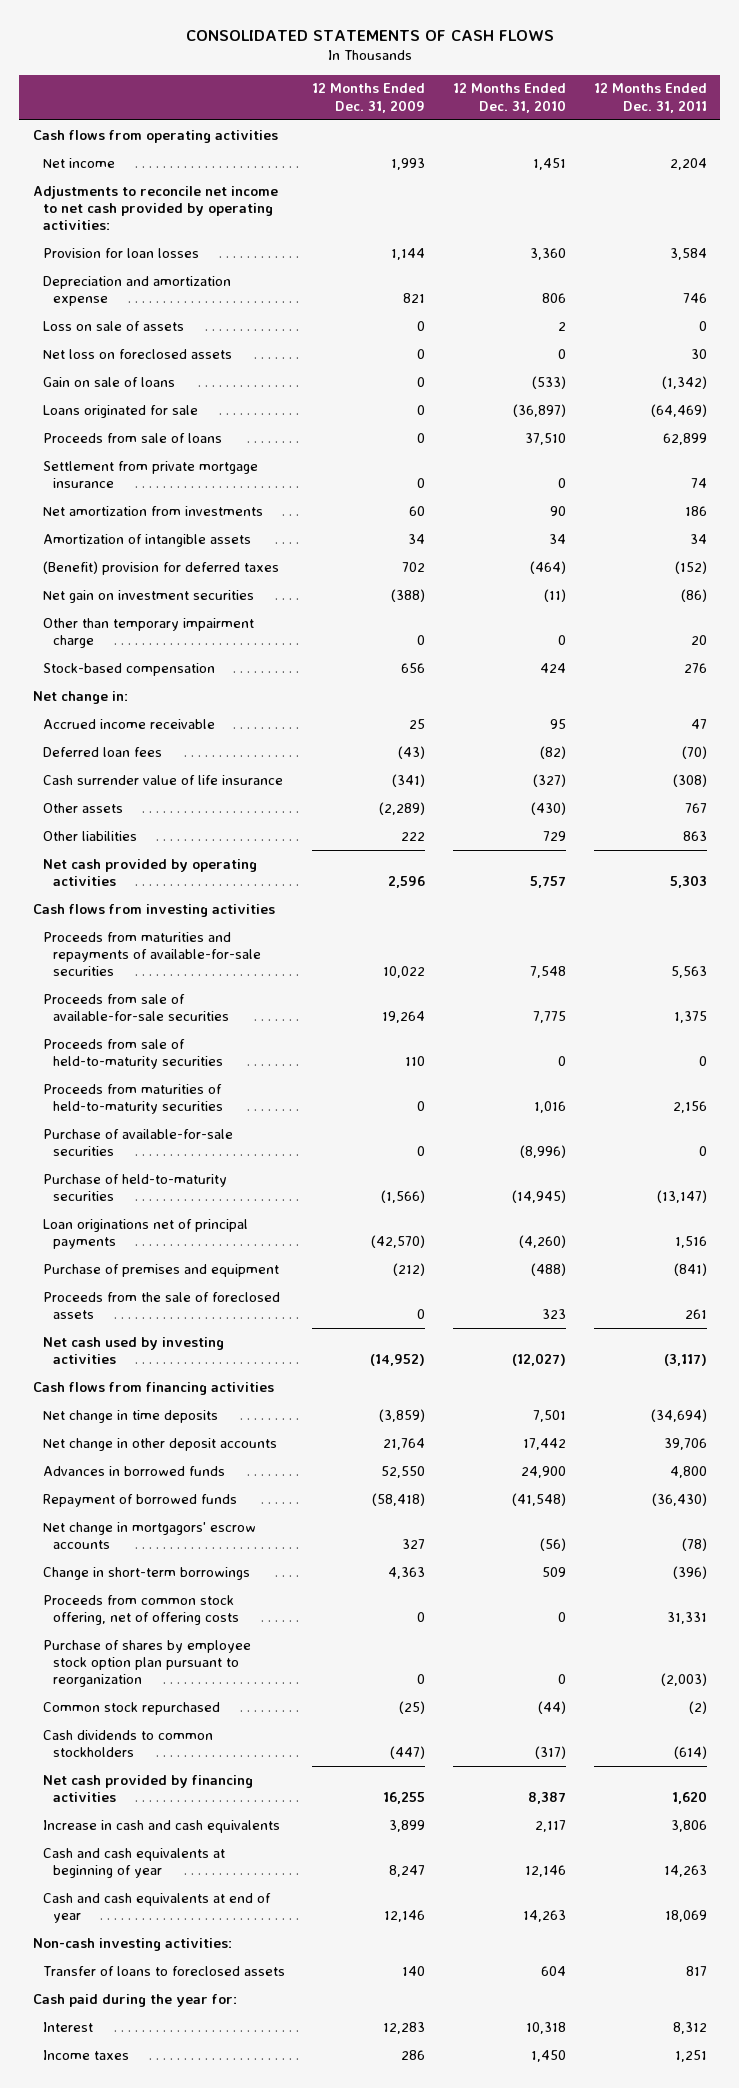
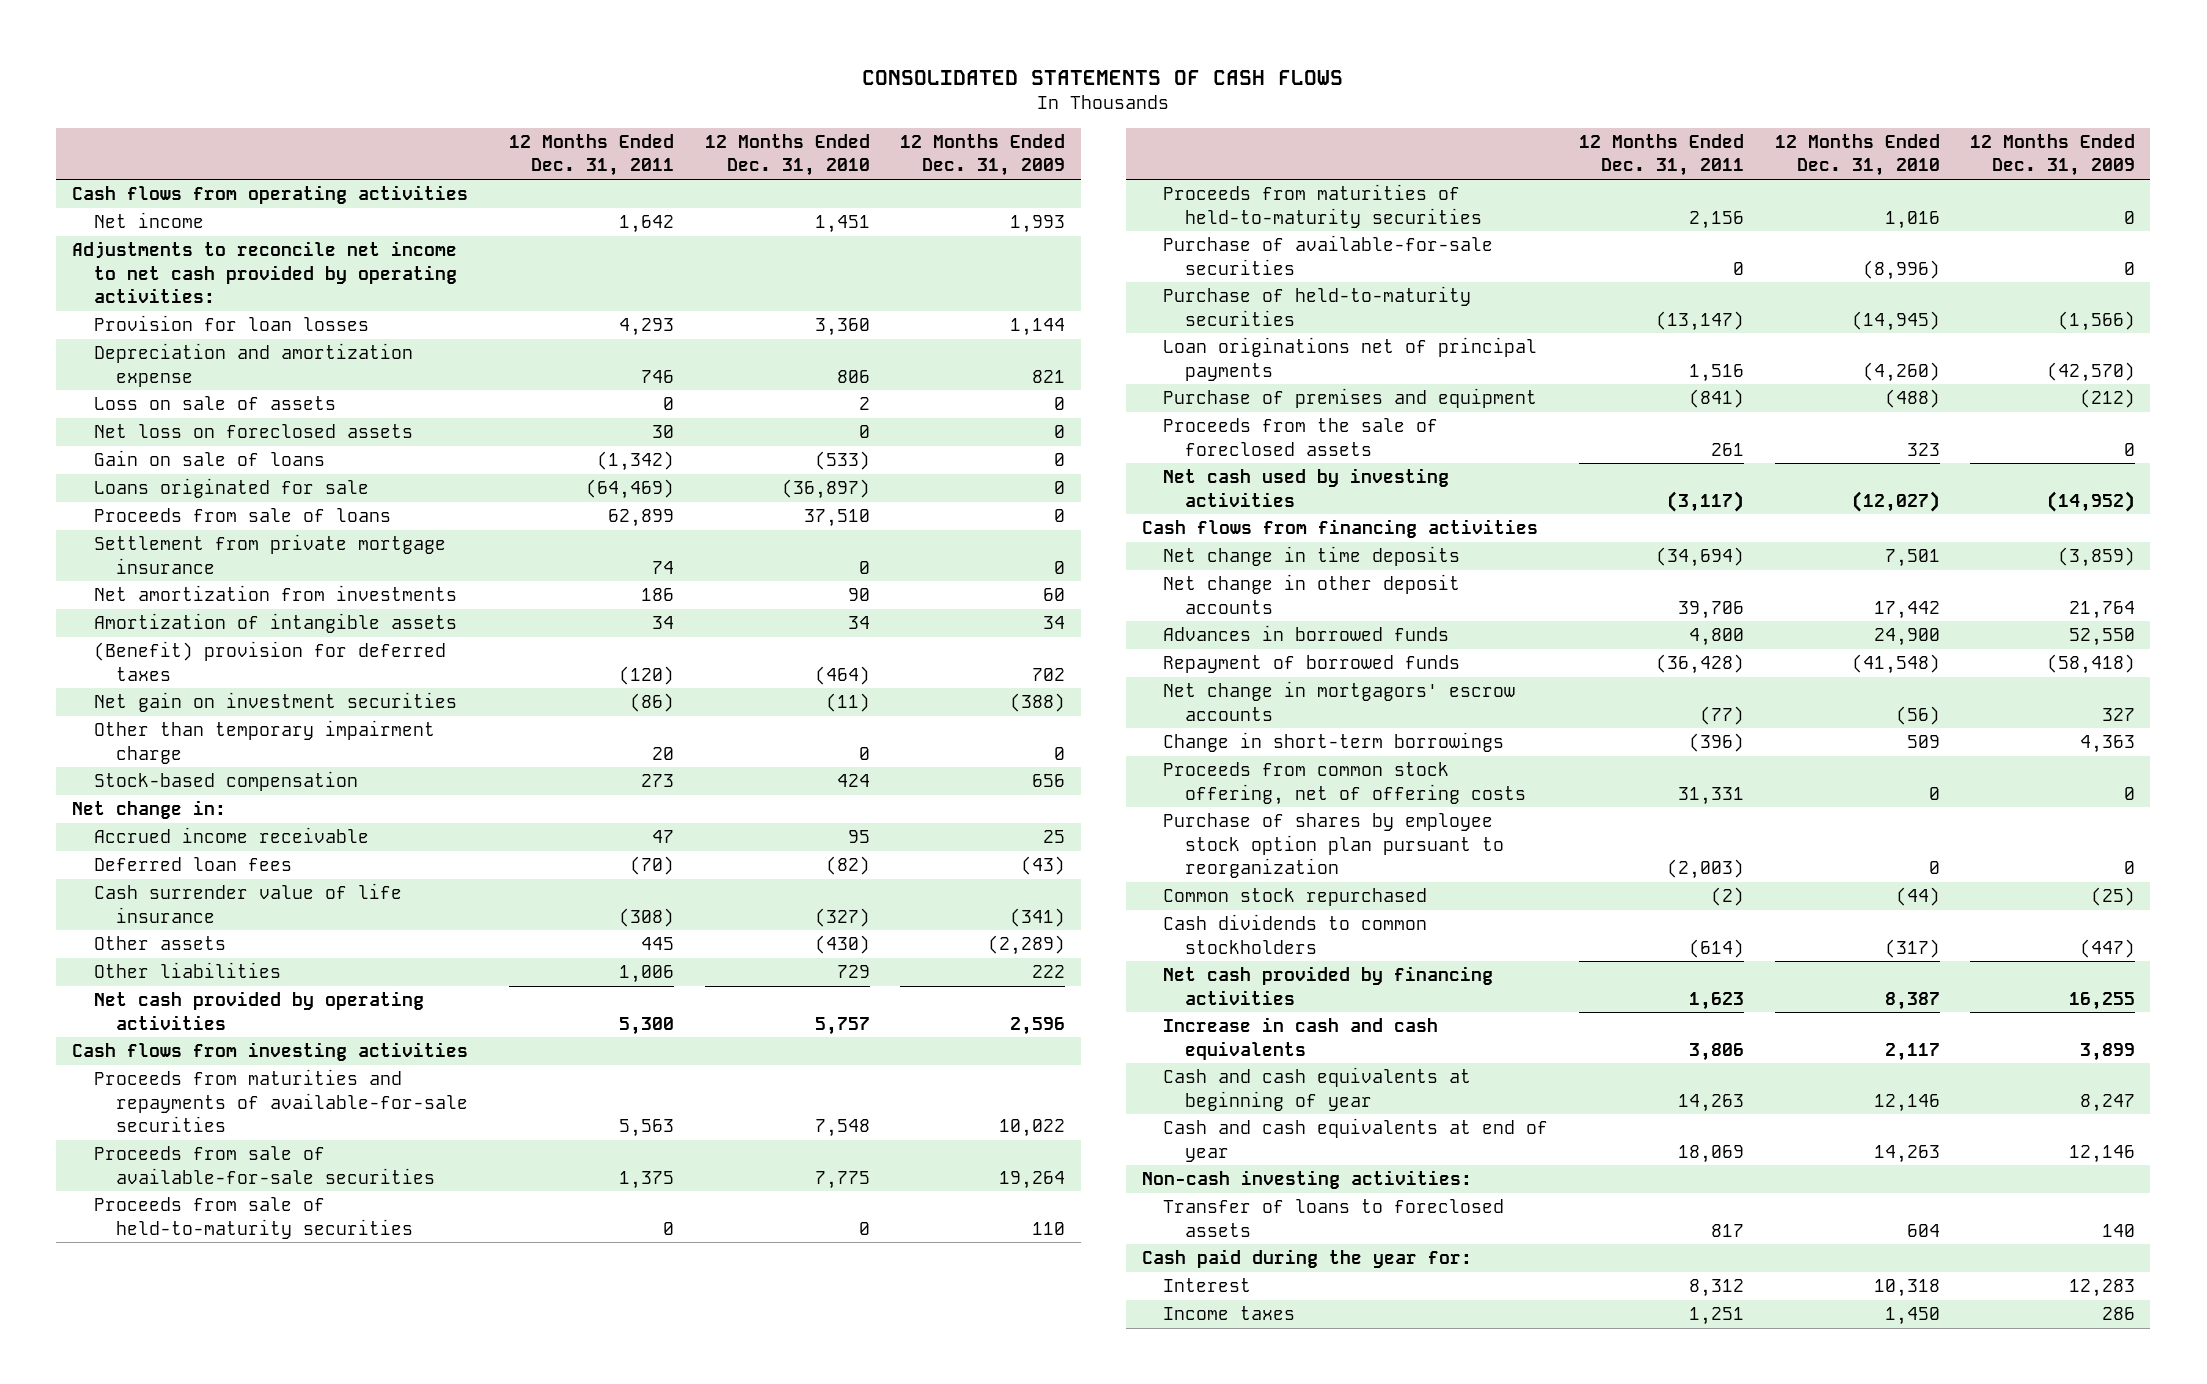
[669,157,707,170] 2,204 -> [619,215,675,234] 1,642
[669,247,707,260] 3,584 -> [619,318,675,337] 4,293
[674,560,707,574] (152) -> [619,665,675,685] (120)
[683,662,707,673] 276 -> [641,774,675,788] 273
[684,802,707,813] 767 -> [641,937,675,951] 445
[682,830,707,841] 863 -> [619,965,675,984] 1,006
[669,875,707,889] 5,303 -> [619,1016,675,1035] 5,300
[651,1492,707,1506] (36,430) -> [1656,654,1745,675] (36,428)
[681,1538,707,1552] (78) -> [1700,705,1745,725] (77)
[671,1791,707,1805] 1,620 -> [1689,991,1745,1010] 1,623

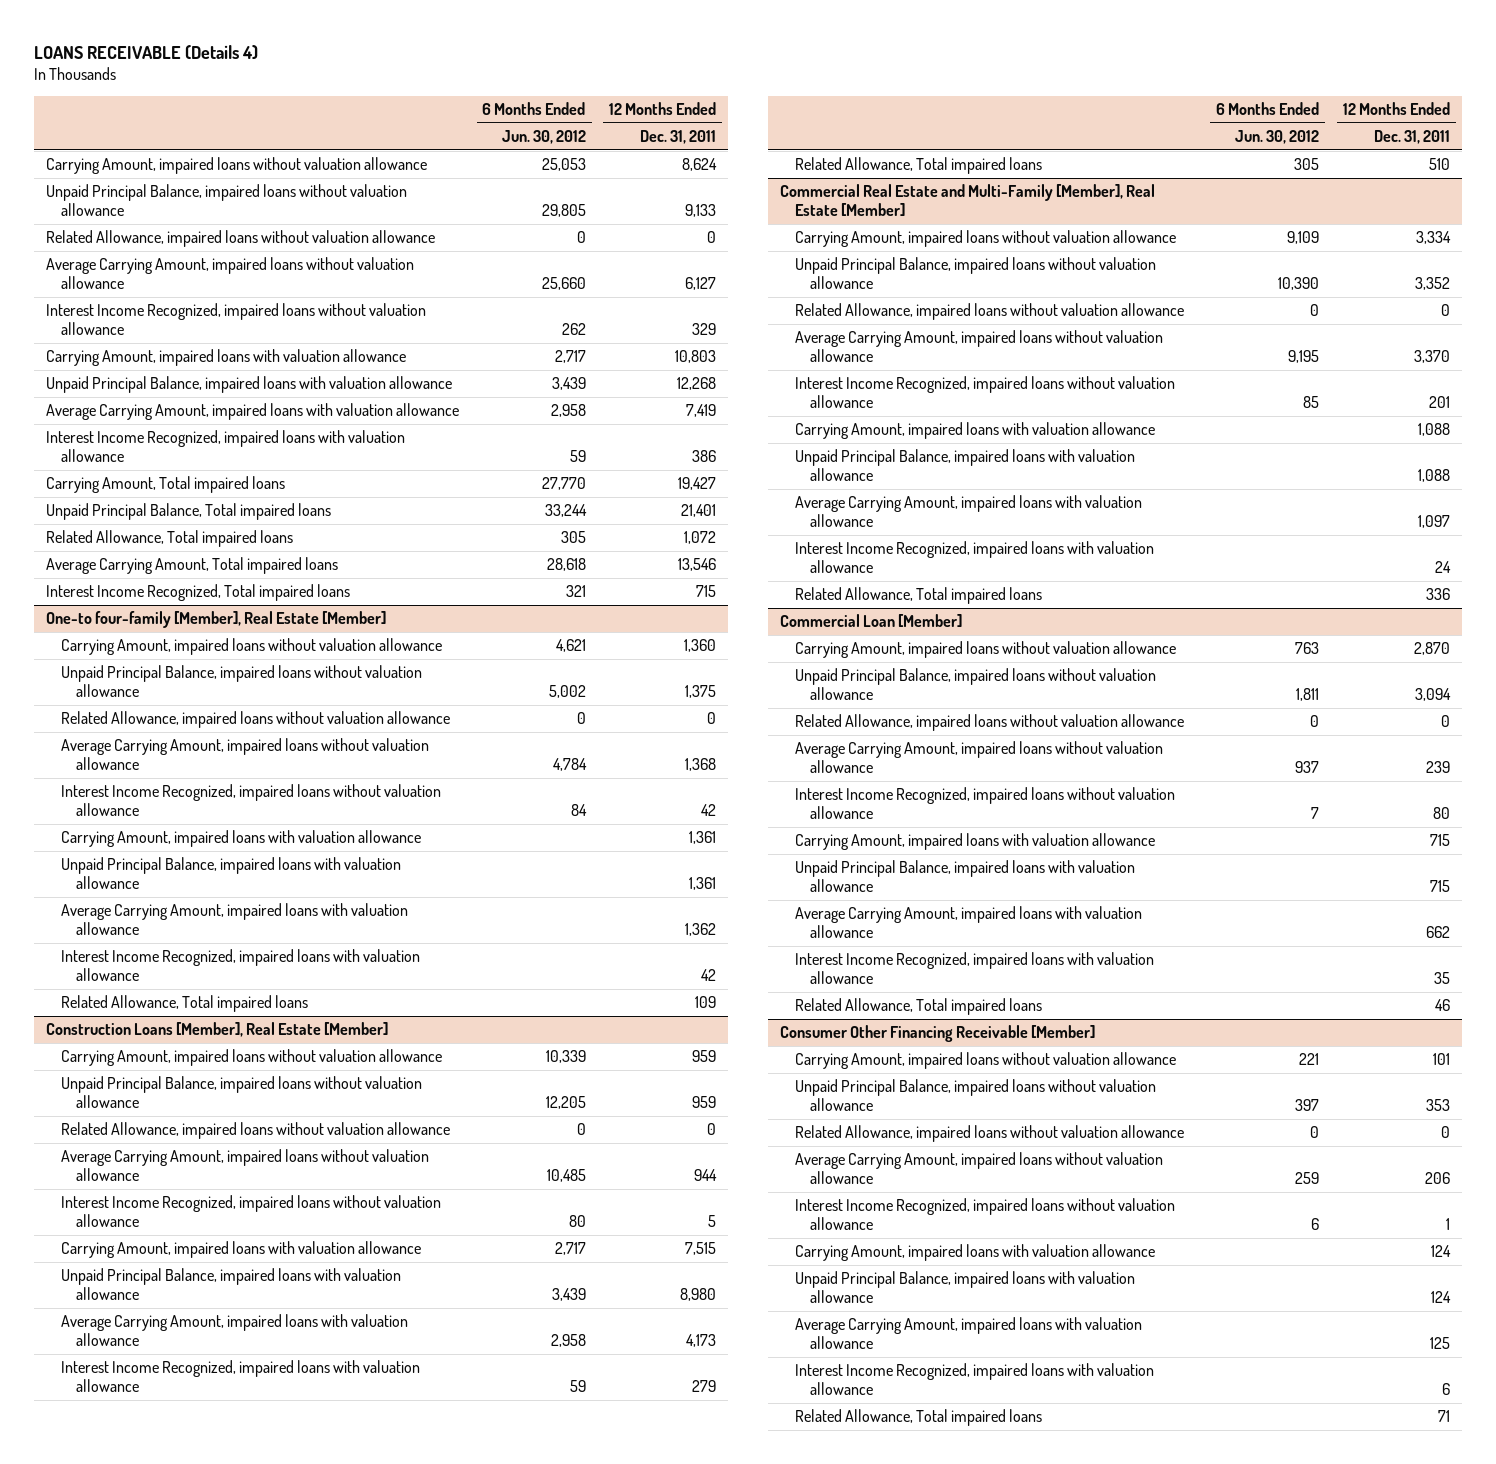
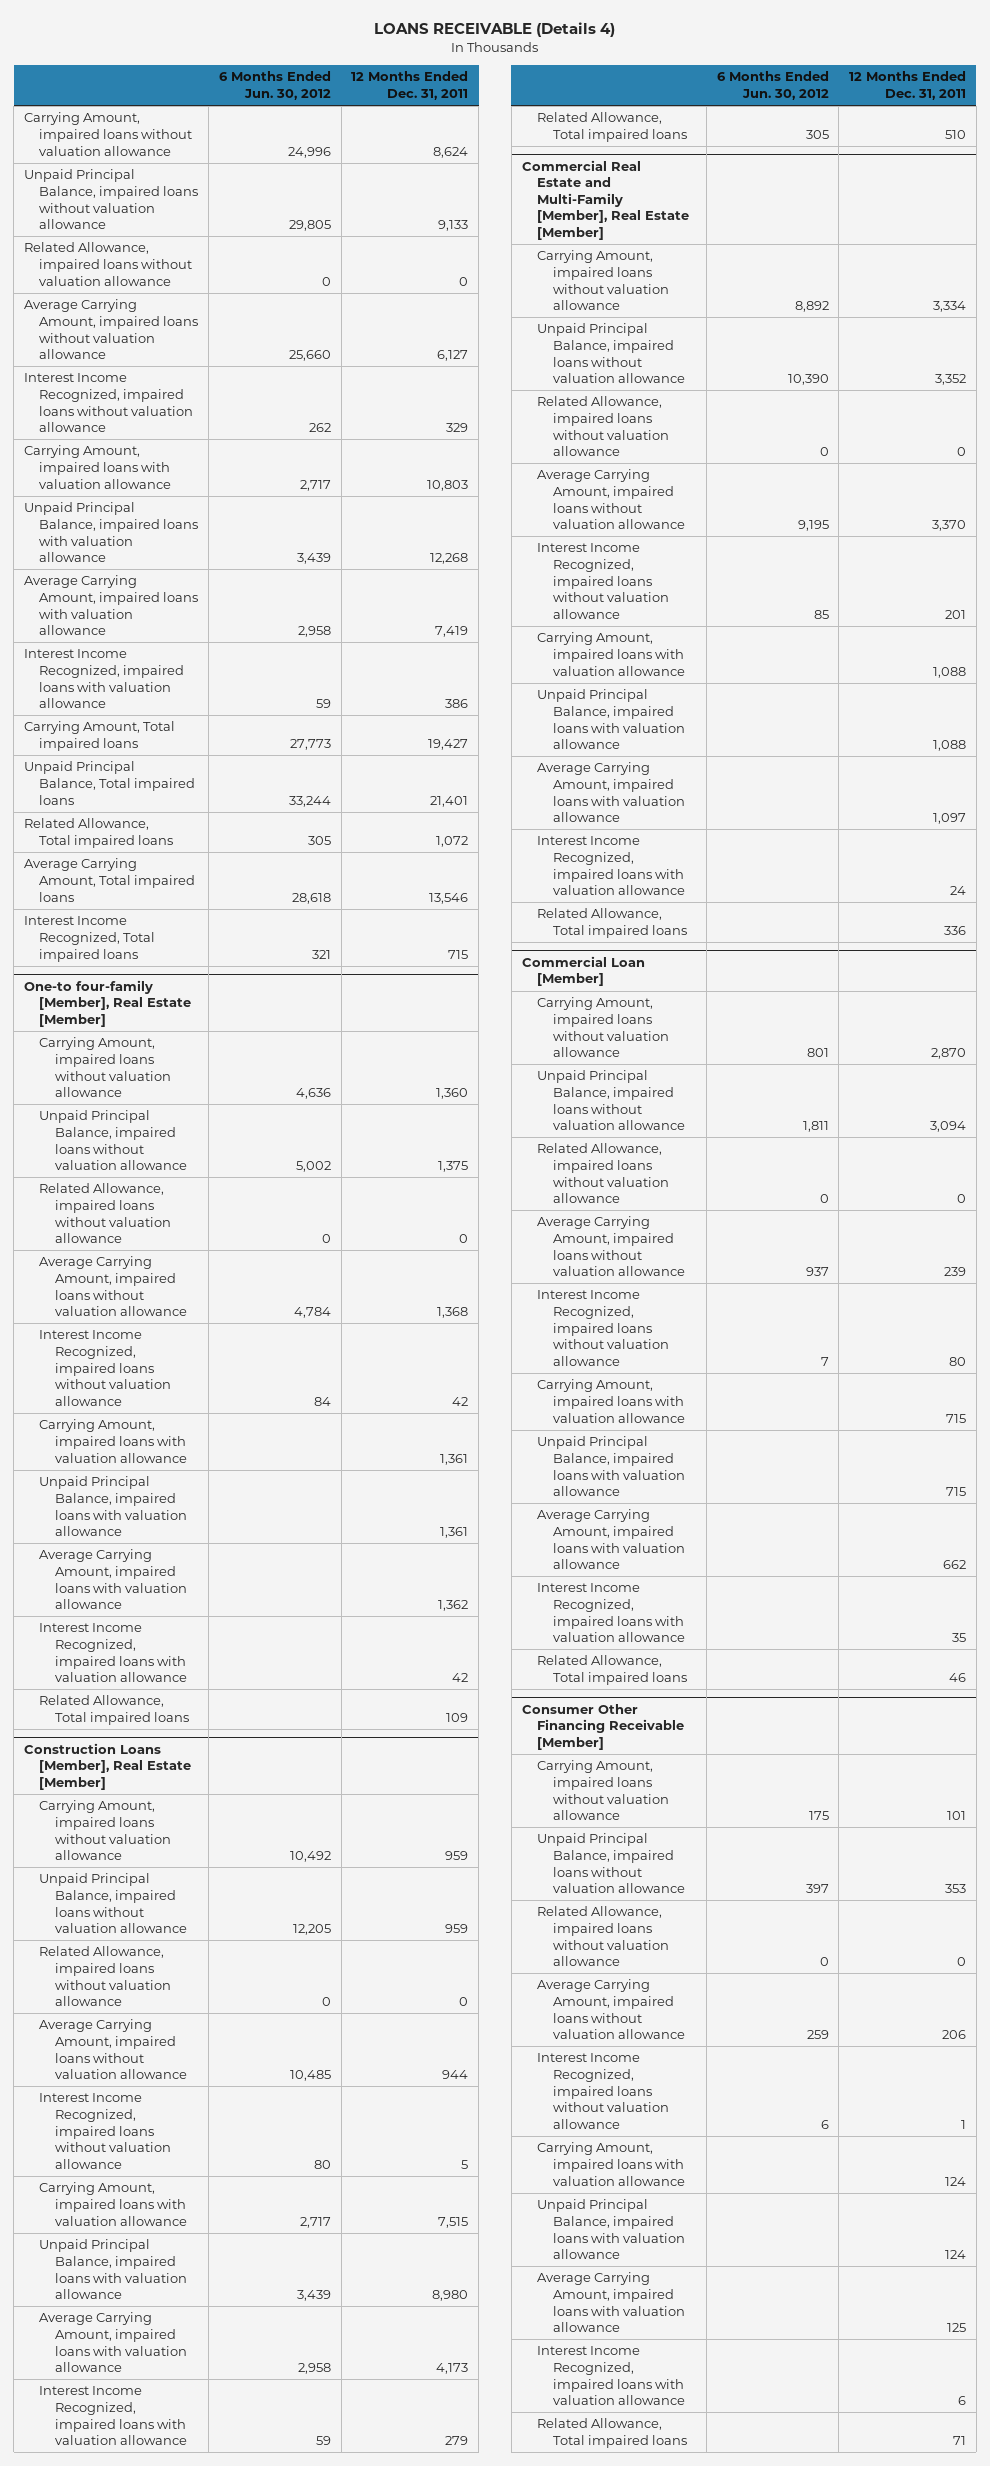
[541,158,586,172] 25,053 -> [287,146,331,158] 24,996
[541,477,586,491] 27,770 -> [289,739,331,751] 27,773
[555,639,586,653] 4,621 -> [295,1088,331,1100] 4,636
[545,1050,586,1064] 10,339 -> [289,1851,331,1863] 10,492
[1287,231,1320,245] 9,109 -> [794,301,829,313] 8,892
[1295,642,1320,655] 763 -> [806,1048,829,1058] 801
[1299,1053,1320,1066] 221 -> [808,1811,829,1821] 175

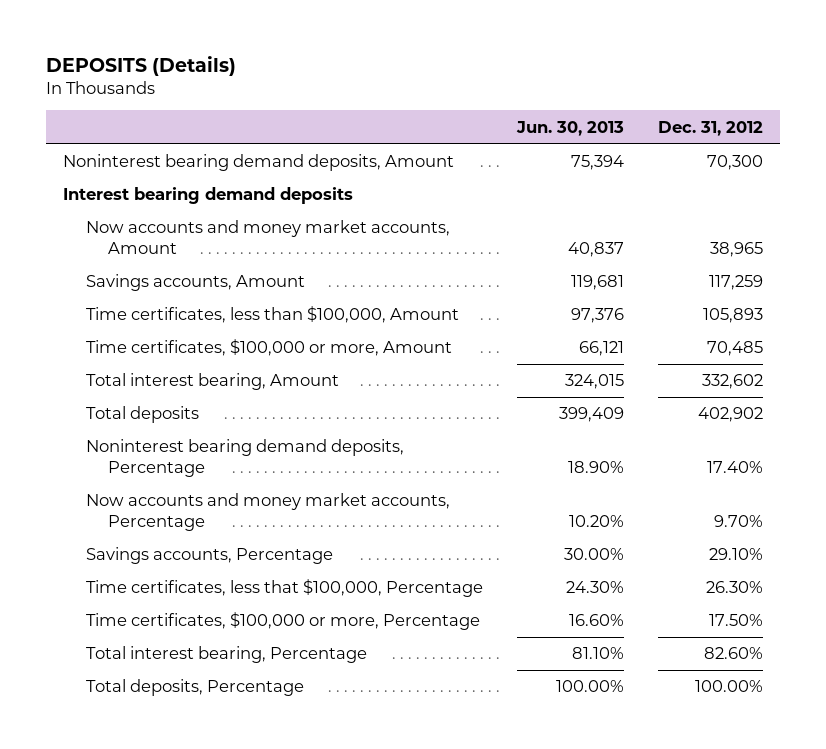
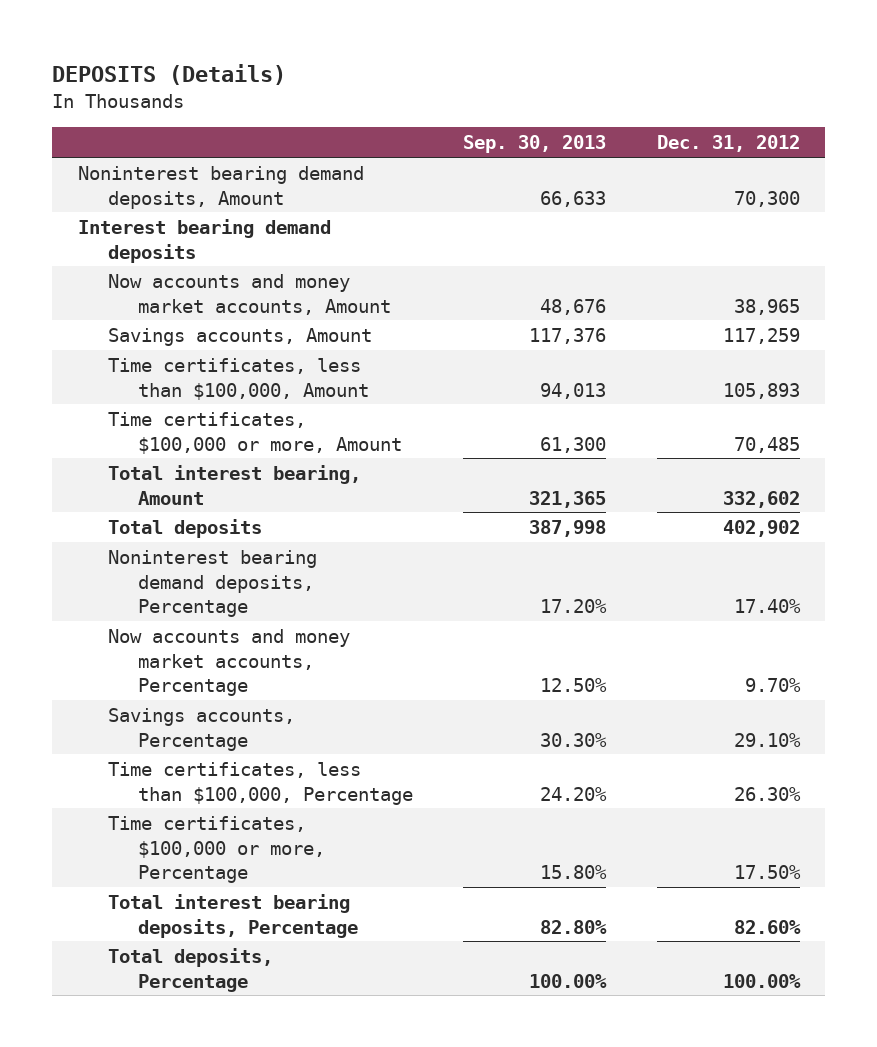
[515,120,624,136] Jun. 30, 2013 -> none
none -> [463,135,607,154] Sep. 30, 2013
[85,579,483,598] Time certificates, less that $100,000, Percentage -> [107,761,413,805] Time certificates, less than $100,000, Percentage
[85,646,367,664] Total interest bearing, Percentage -> [107,893,358,938] Total interest bearing deposits, Percentage

